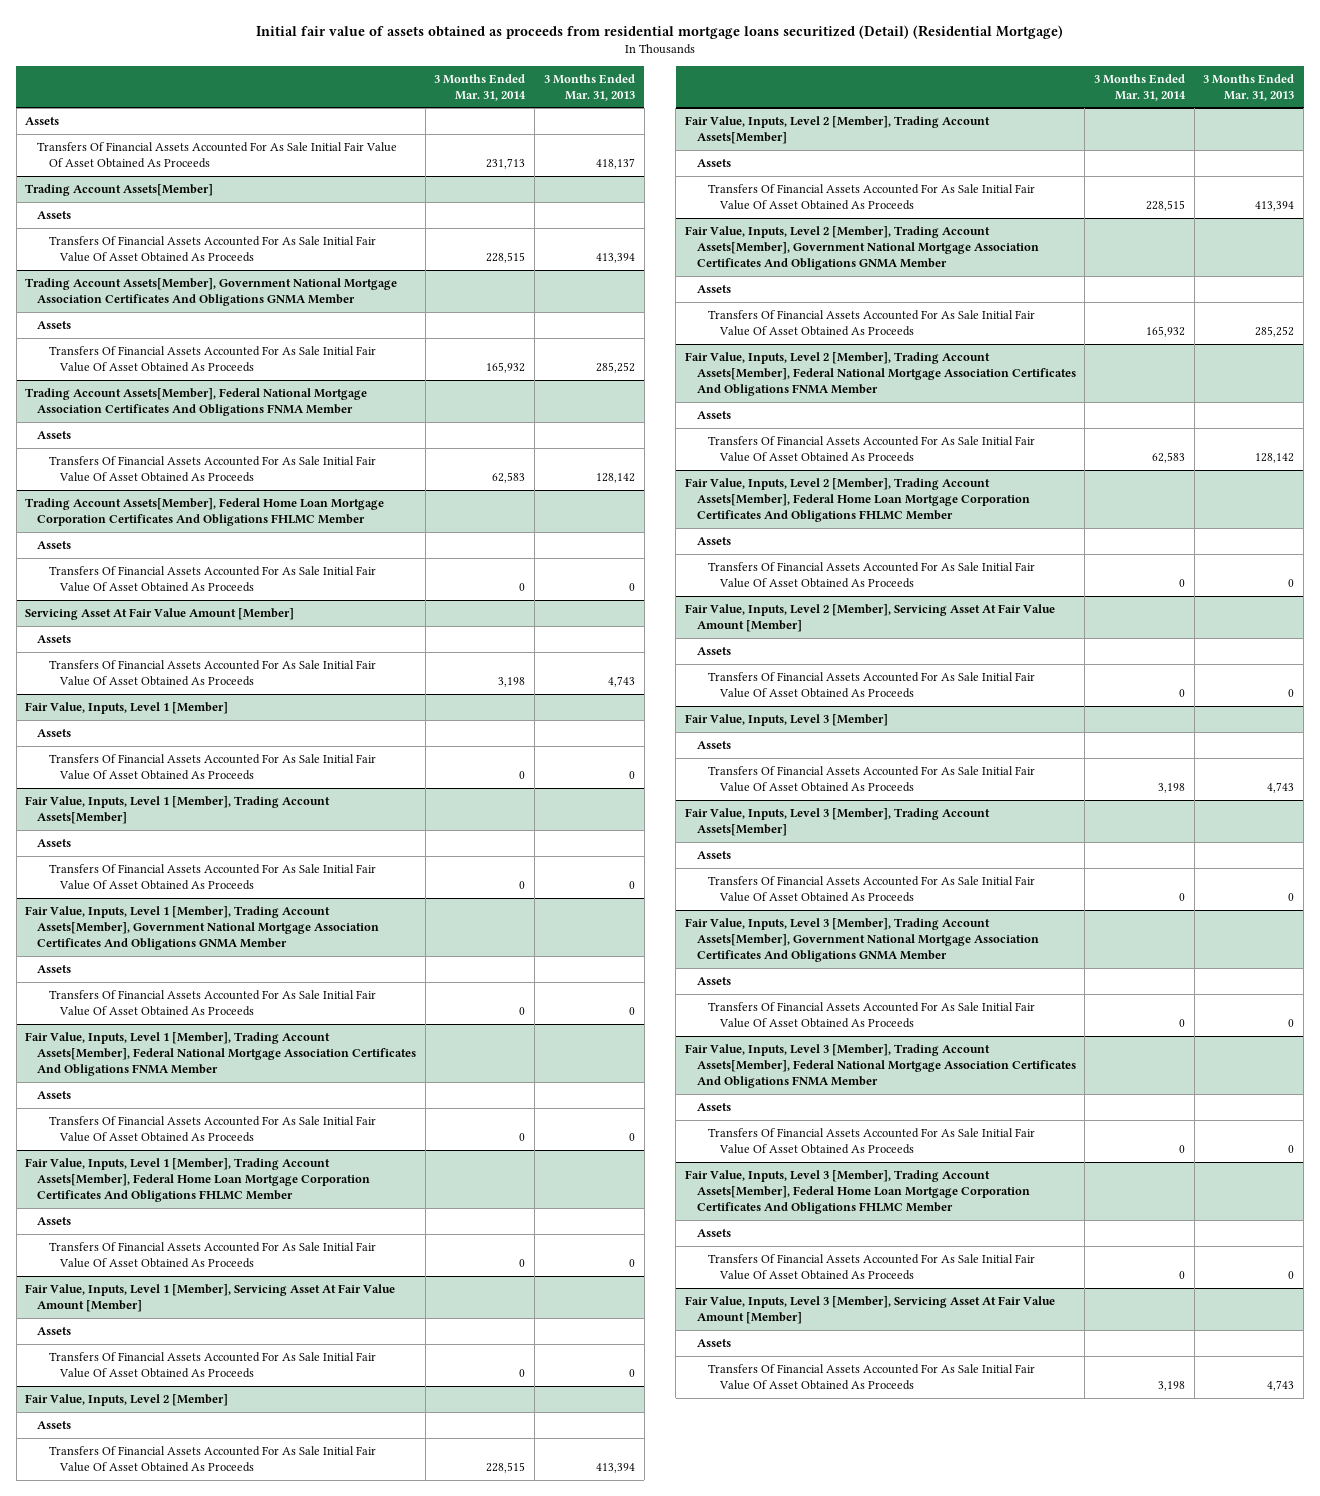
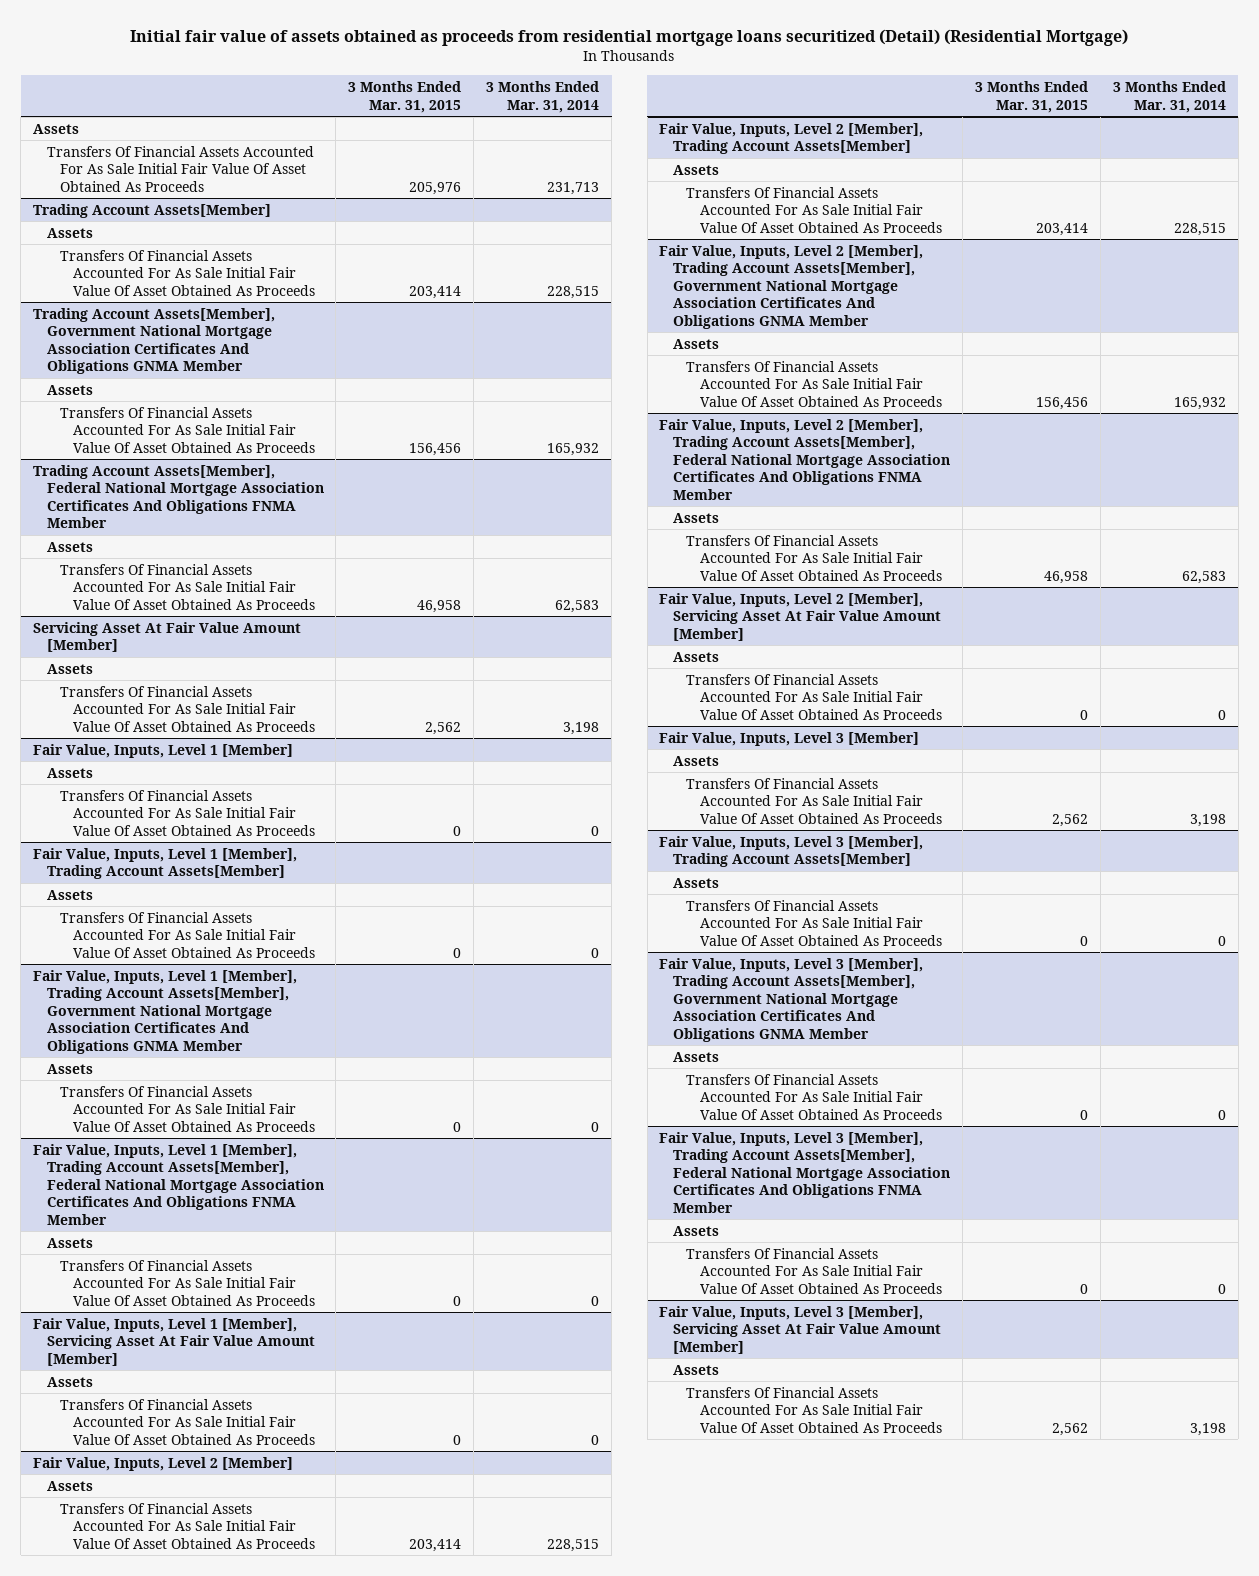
[543,73,635,101] 3 Months Ended Mar. 31, 2013 -> none
none -> [348,80,462,113] 3 Months Ended Mar. 31, 2015
[25,497,385,527] Trading Account Assets[Member], Federal Home Loan Mortgage Corporation Certificates And Obligations FHLMC Member -> none
[37,540,72,549] Assets -> none
[48,565,376,593] Transfers Of Financial Assets Accounted For As Sale Initial Fair Value Of Asset Obtained As Proceeds -> none
[25,1157,371,1203] Fair Value, Inputs, Level 1 [Member], Trading Account Assets[Member], Federal Home Loan Mortgage Corporation Certificates And Obligations FHLMC Member -> none
[37,1216,72,1225] Assets -> none
[48,1241,376,1269] Transfers Of Financial Assets Accounted For As Sale Initial Fair Value Of Asset Obtained As Proceeds -> none
[684,477,1030,523] Fair Value, Inputs, Level 2 [Member], Trading Account Assets[Member], Federal Home Loan Mortgage Corporation Certificates And Obligations FHLMC Member -> none
[696,536,731,545] Assets -> none
[708,561,1036,589] Transfers Of Financial Assets Accounted For As Sale Initial Fair Value Of Asset Obtained As Proceeds -> none
[684,1169,1030,1215] Fair Value, Inputs, Level 3 [Member], Trading Account Assets[Member], Federal Home Loan Mortgage Corporation Certificates And Obligations FHLMC Member -> none
[696,1228,731,1237] Assets -> none
[708,1253,1036,1281] Transfers Of Financial Assets Accounted For As Sale Initial Fair Value Of Asset Obtained As Proceeds -> none

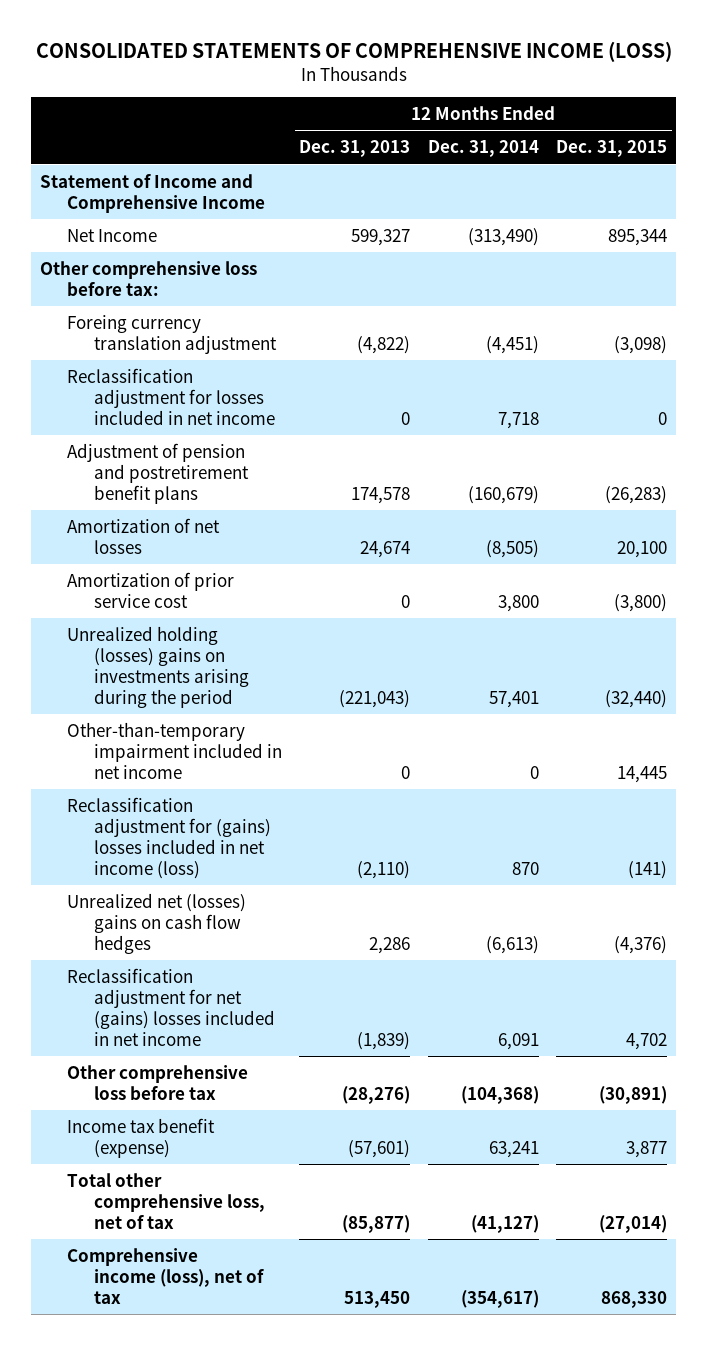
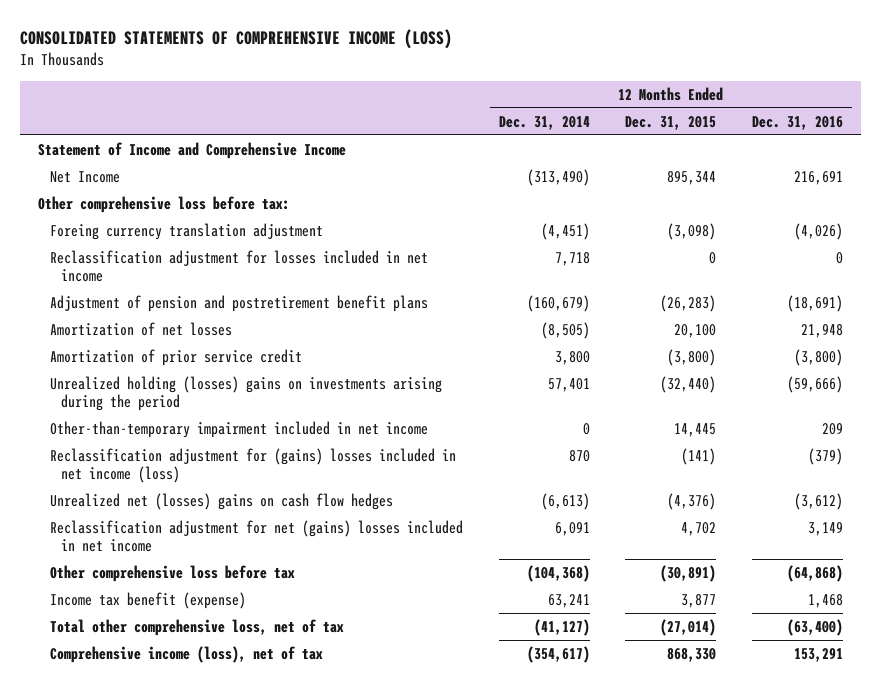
[299,140,411,158] Dec. 31, 2013 -> none
none -> [752,115,844,130] Dec. 31, 2016
[66,571,234,608] Amortization of prior service cost -> [49,348,302,366] Amortization of prior service credit

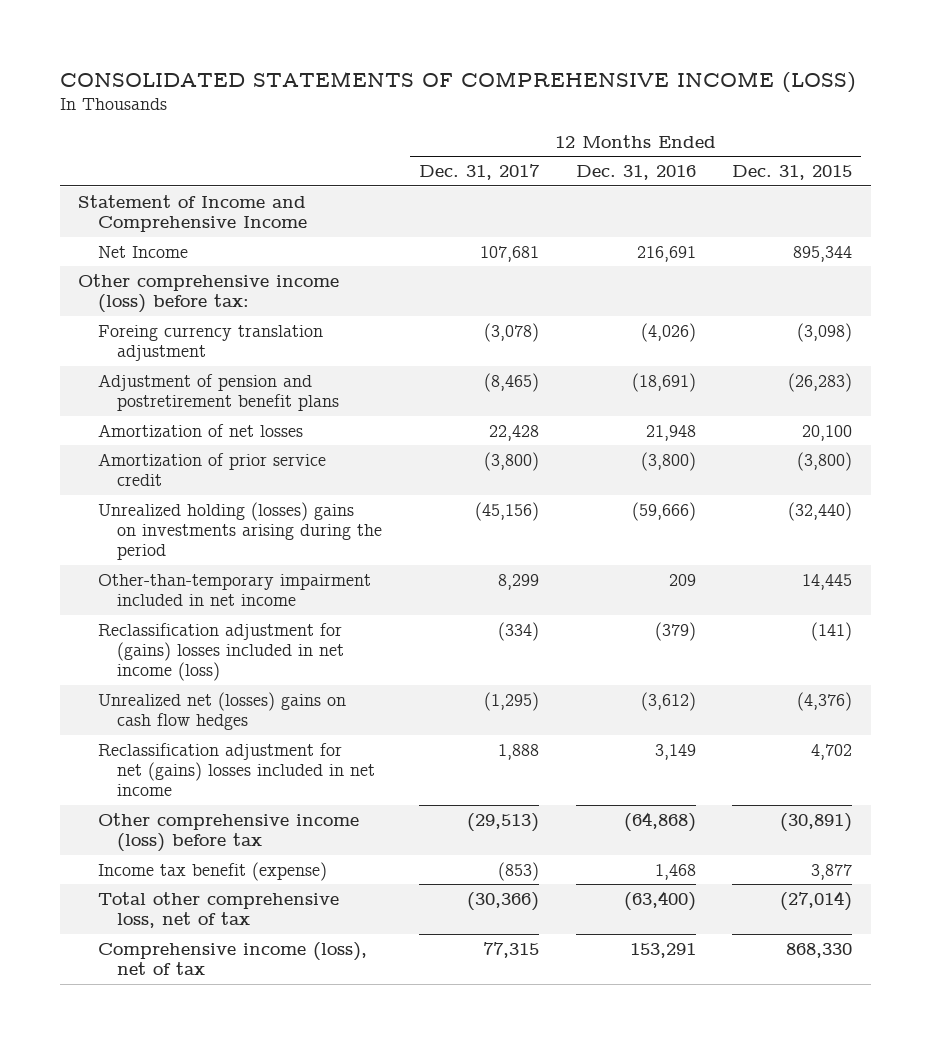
[498,115,590,130] Dec. 31, 2014 -> none
none -> [418,164,540,181] Dec. 31, 2017
[38,195,291,213] Other comprehensive loss before tax: -> [78,273,340,313] Other comprehensive income (loss) before tax:
[49,249,428,282] Reclassification adjustment for losses included in net income -> none
[49,564,295,582] Other comprehensive loss before tax -> [97,812,359,852] Other comprehensive income (loss) before tax

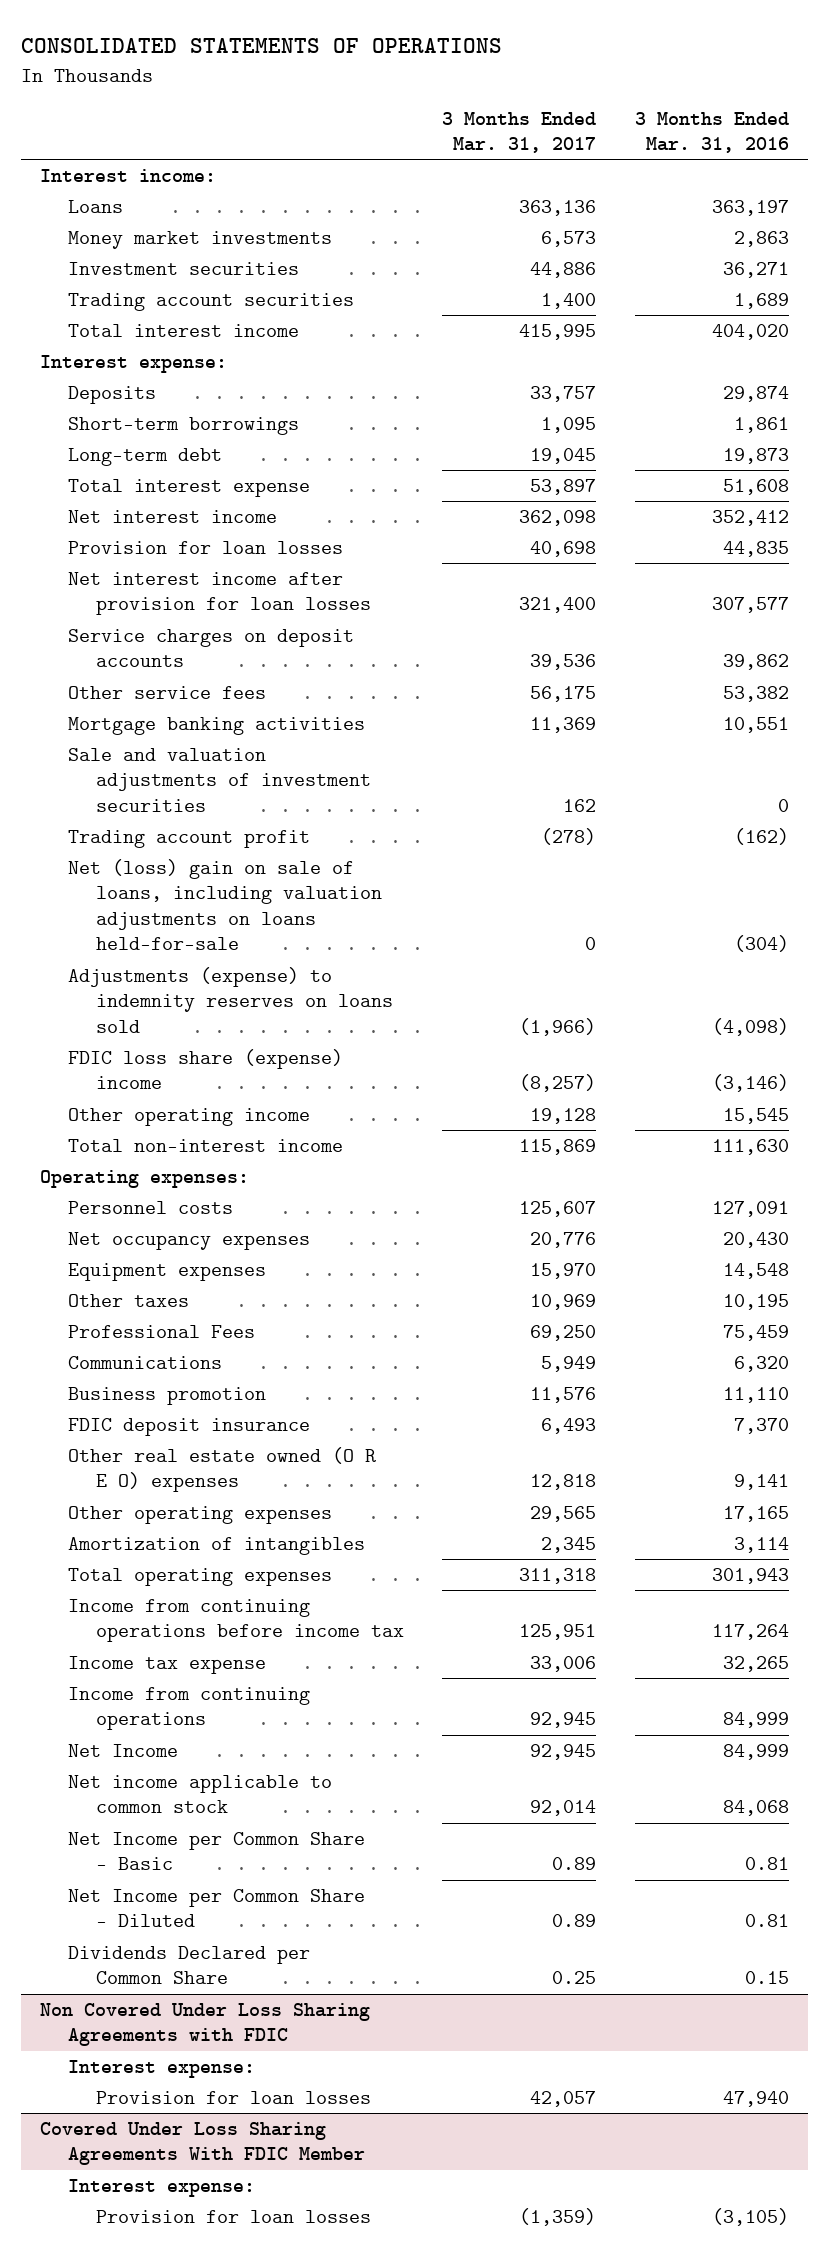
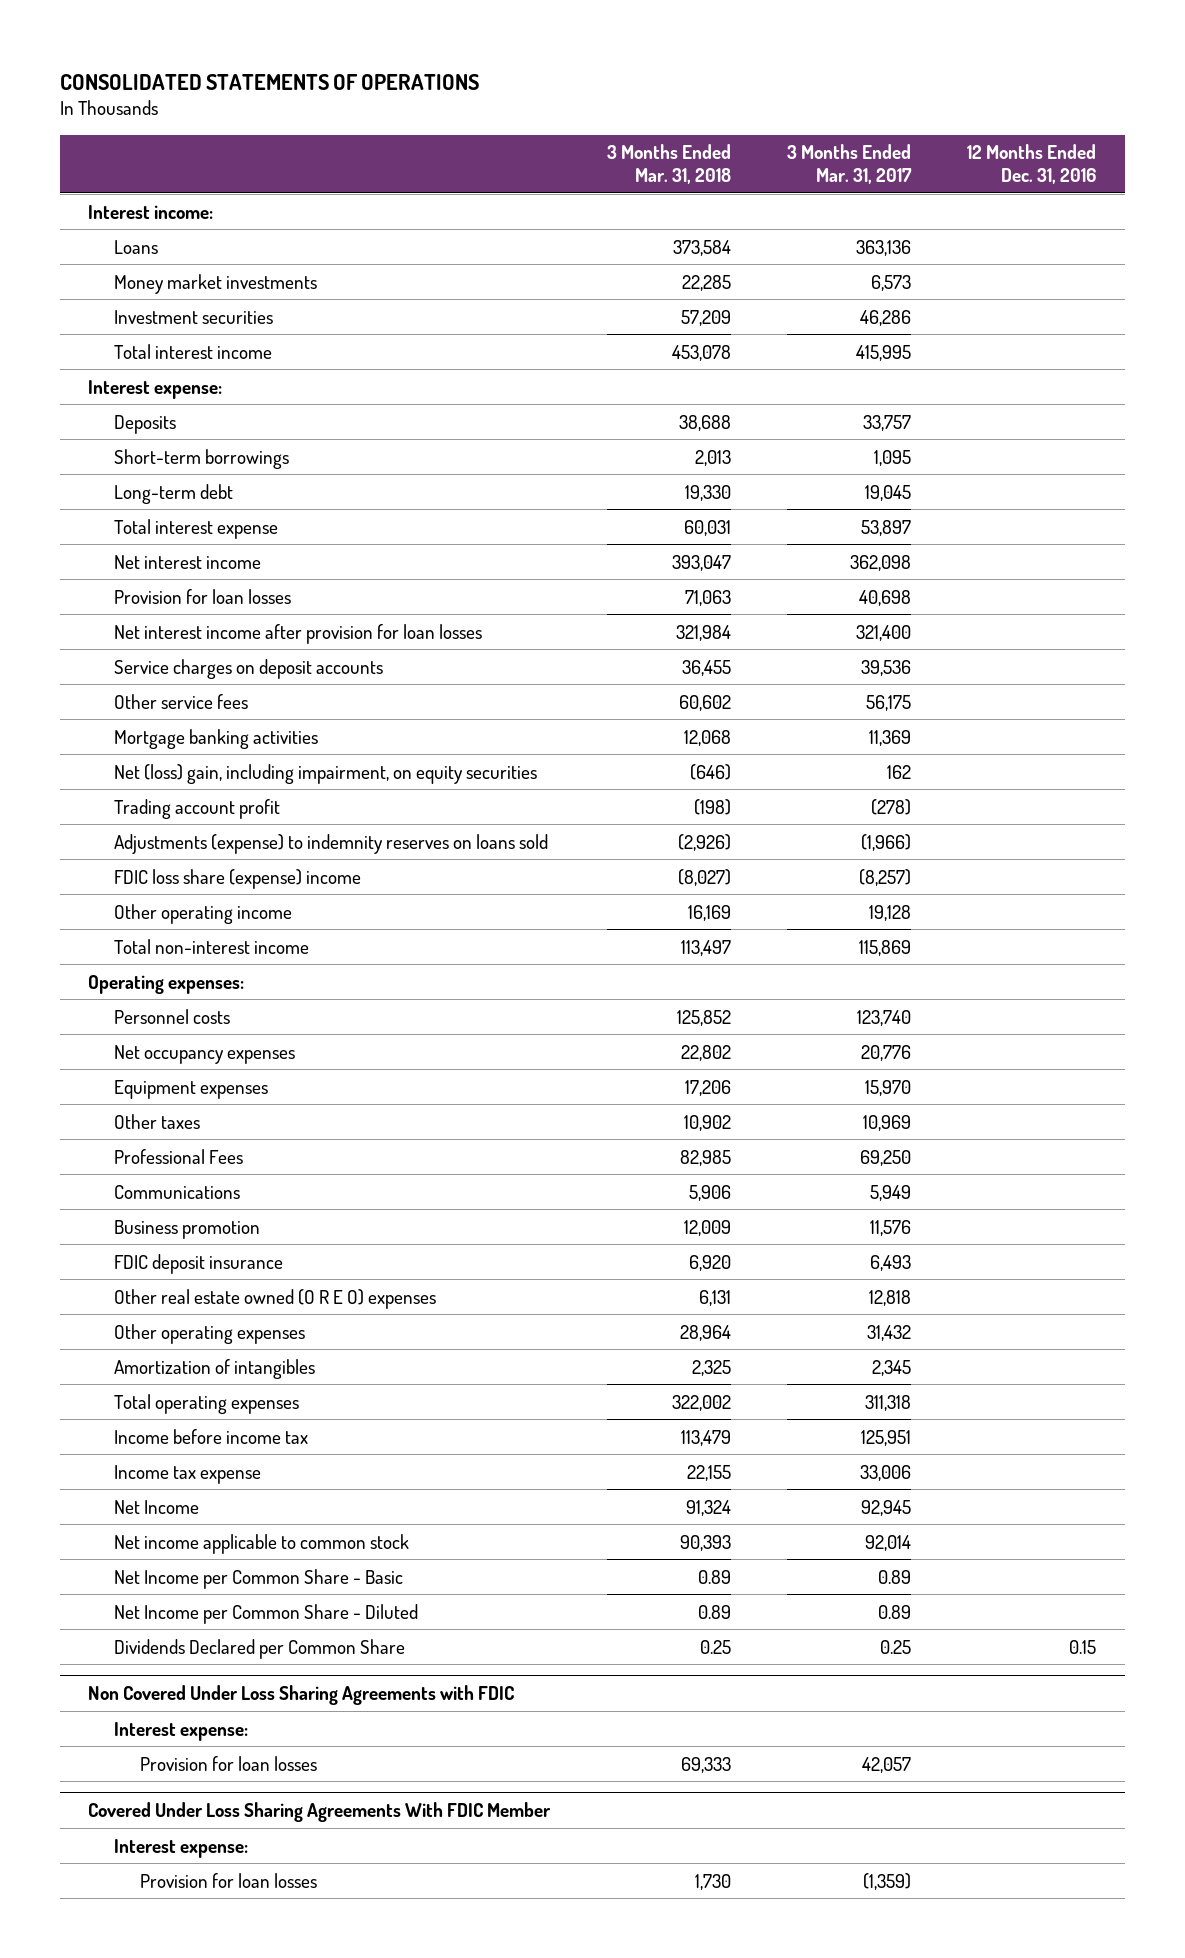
[634,111,789,154] 3 Months Ended Mar. 31, 2016 -> none
none -> [606,144,731,185] 3 Months Ended Mar. 31, 2018
none -> [967,144,1097,185] 12 Months Ended Dec. 31, 2016
[67,293,354,312] Trading account securities -> none
[530,262,597,279] 44,886 -> [859,309,911,326] 46,286
[67,748,371,812] Sale and valuation adjustments of investment securities -> [113,763,537,784] Net (loss) gain, including impairment, on equity securities
[67,859,382,951] Net (loss) gain on sale of loans, including valuation adjustments on loans held-for-sale -> none
[519,1201,597,1218] 125,607 -> [856,1009,911,1026] 123,740
[530,1506,597,1523] 29,565 -> [866,1324,911,1341] 31,432
[67,1599,404,1643] Income from continuing operations before income tax -> [113,1428,308,1444] Income before income tax
[67,1687,310,1731] Income from continuing operations -> none

